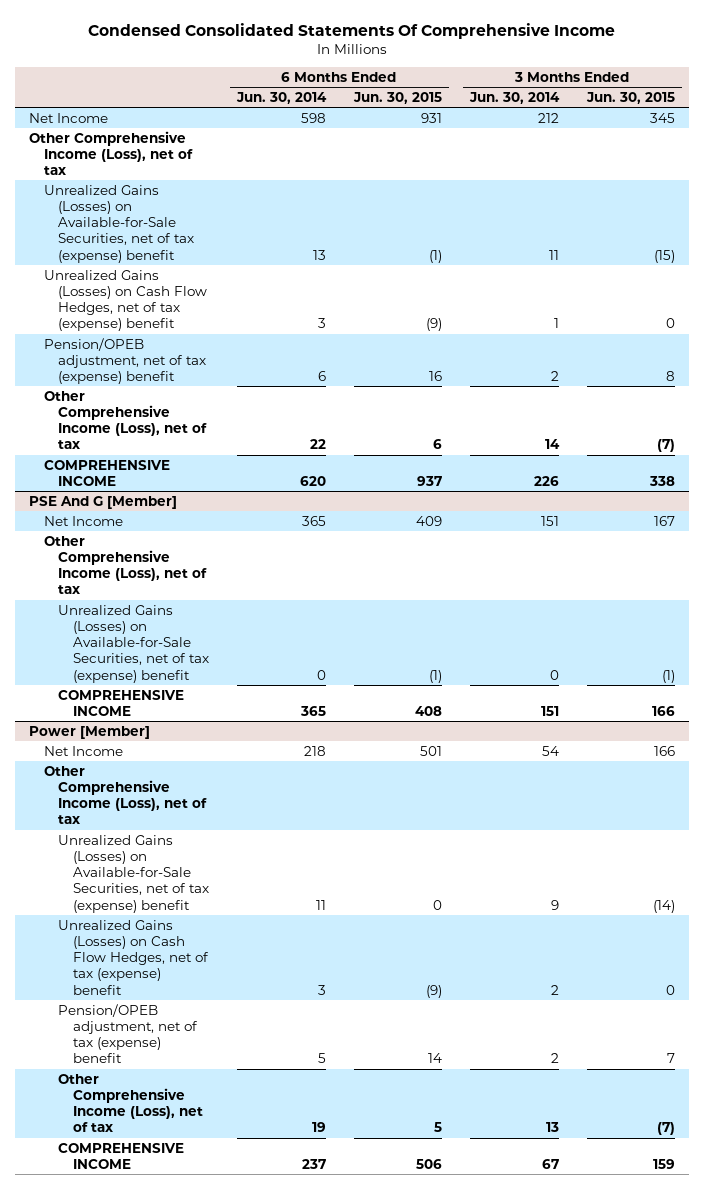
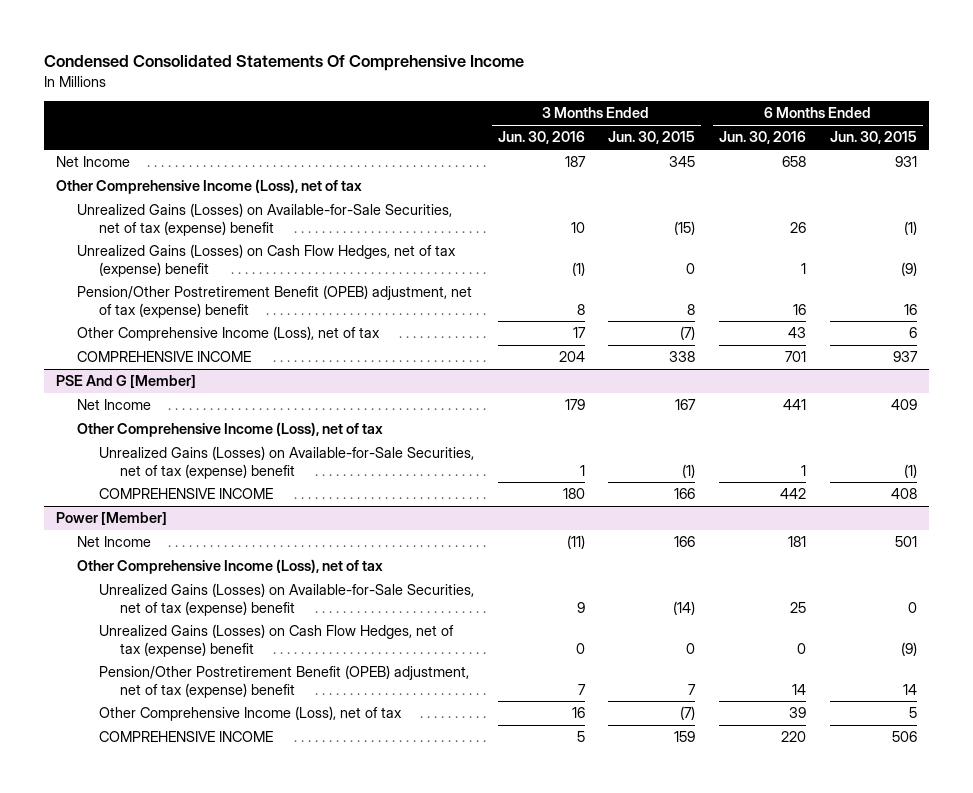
[235,92,327,105] Jun. 30, 2014 -> none
[468,92,560,105] Jun. 30, 2014 -> none
none -> [497,131,585,145] Jun. 30, 2016
none -> [719,131,807,145] Jun. 30, 2016
[43,337,207,385] Pension/OPEB adjustment, net of tax (expense) benefit -> [77,285,473,318] Pension/Other Postretirement Benefit (OPEB) adjustment, net of tax (expense) benefit
[58,1003,198,1064] Pension/OPEB adjustment, net of tax (expense) benefit -> [98,665,469,698] Pension/Other Postretirement Benefit (OPEB) adjustment, net of tax (expense) benefit

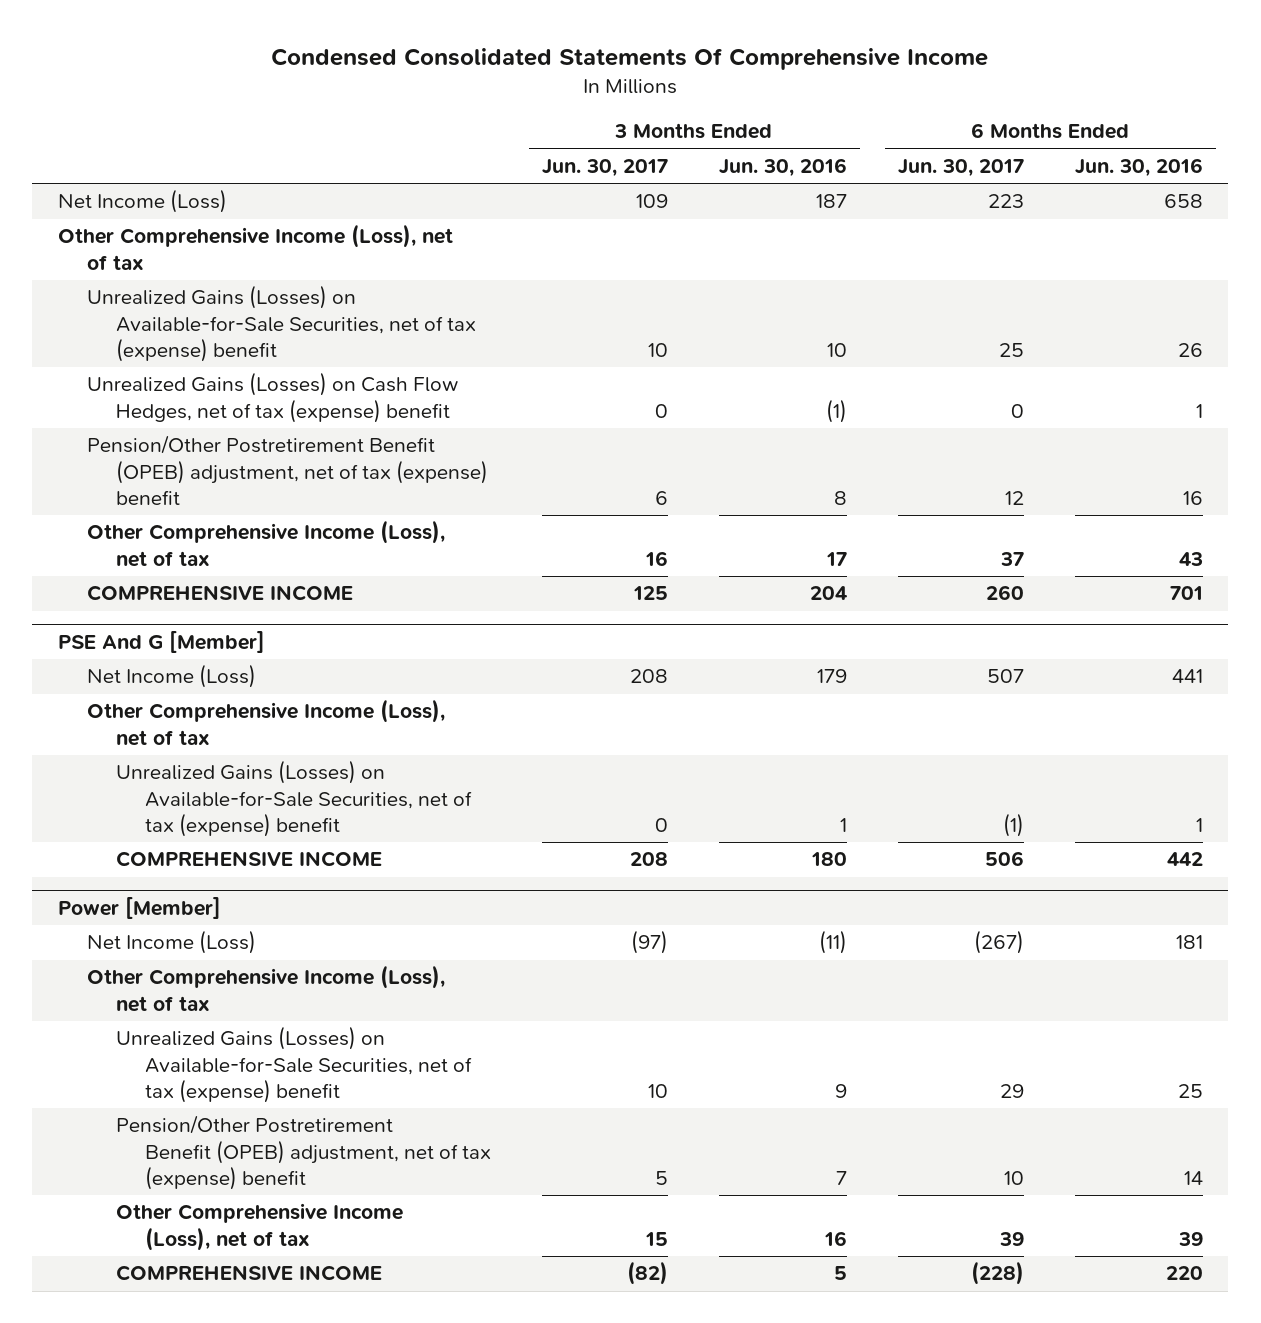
[608,131,696,145] Jun. 30, 2015 -> none
[830,131,918,145] Jun. 30, 2015 -> none
none -> [541,158,668,177] Jun. 30, 2017
none -> [897,158,1024,177] Jun. 30, 2017
[56,156,131,168] Net Income -> [57,189,227,214] Net Income (Loss)
[77,399,152,411] Net Income -> [86,664,256,689] Net Income (Loss)
[77,536,152,548] Net Income -> [86,930,256,955] Net Income (Loss)
[98,624,454,657] Unrealized Gains (Losses) on Cash Flow Hedges, net of tax (expense) benefit -> none

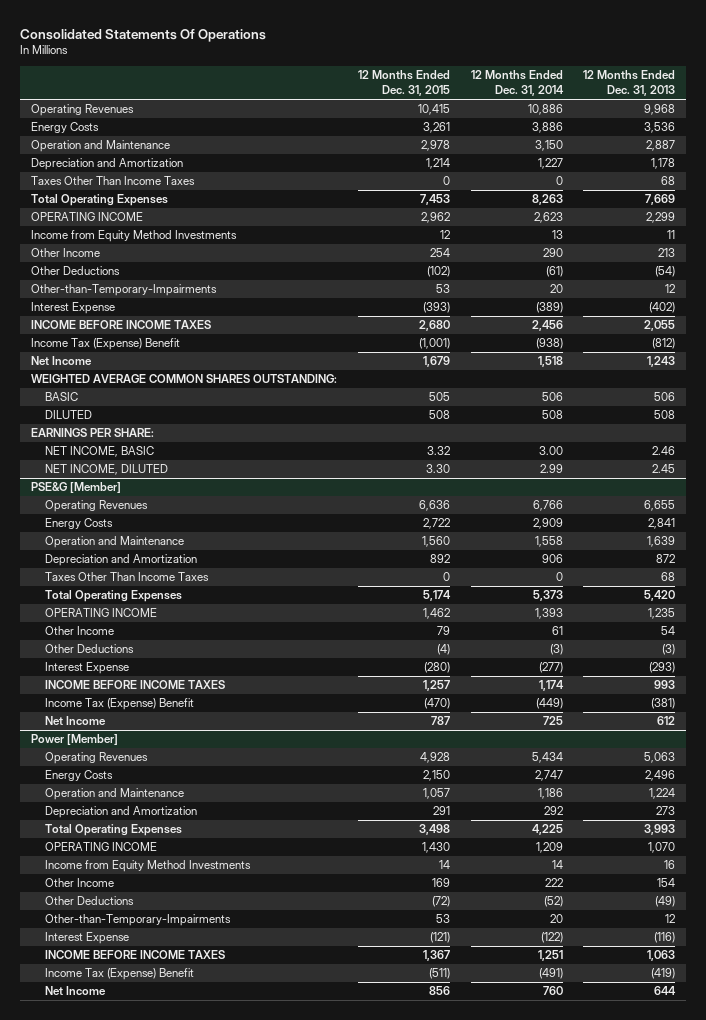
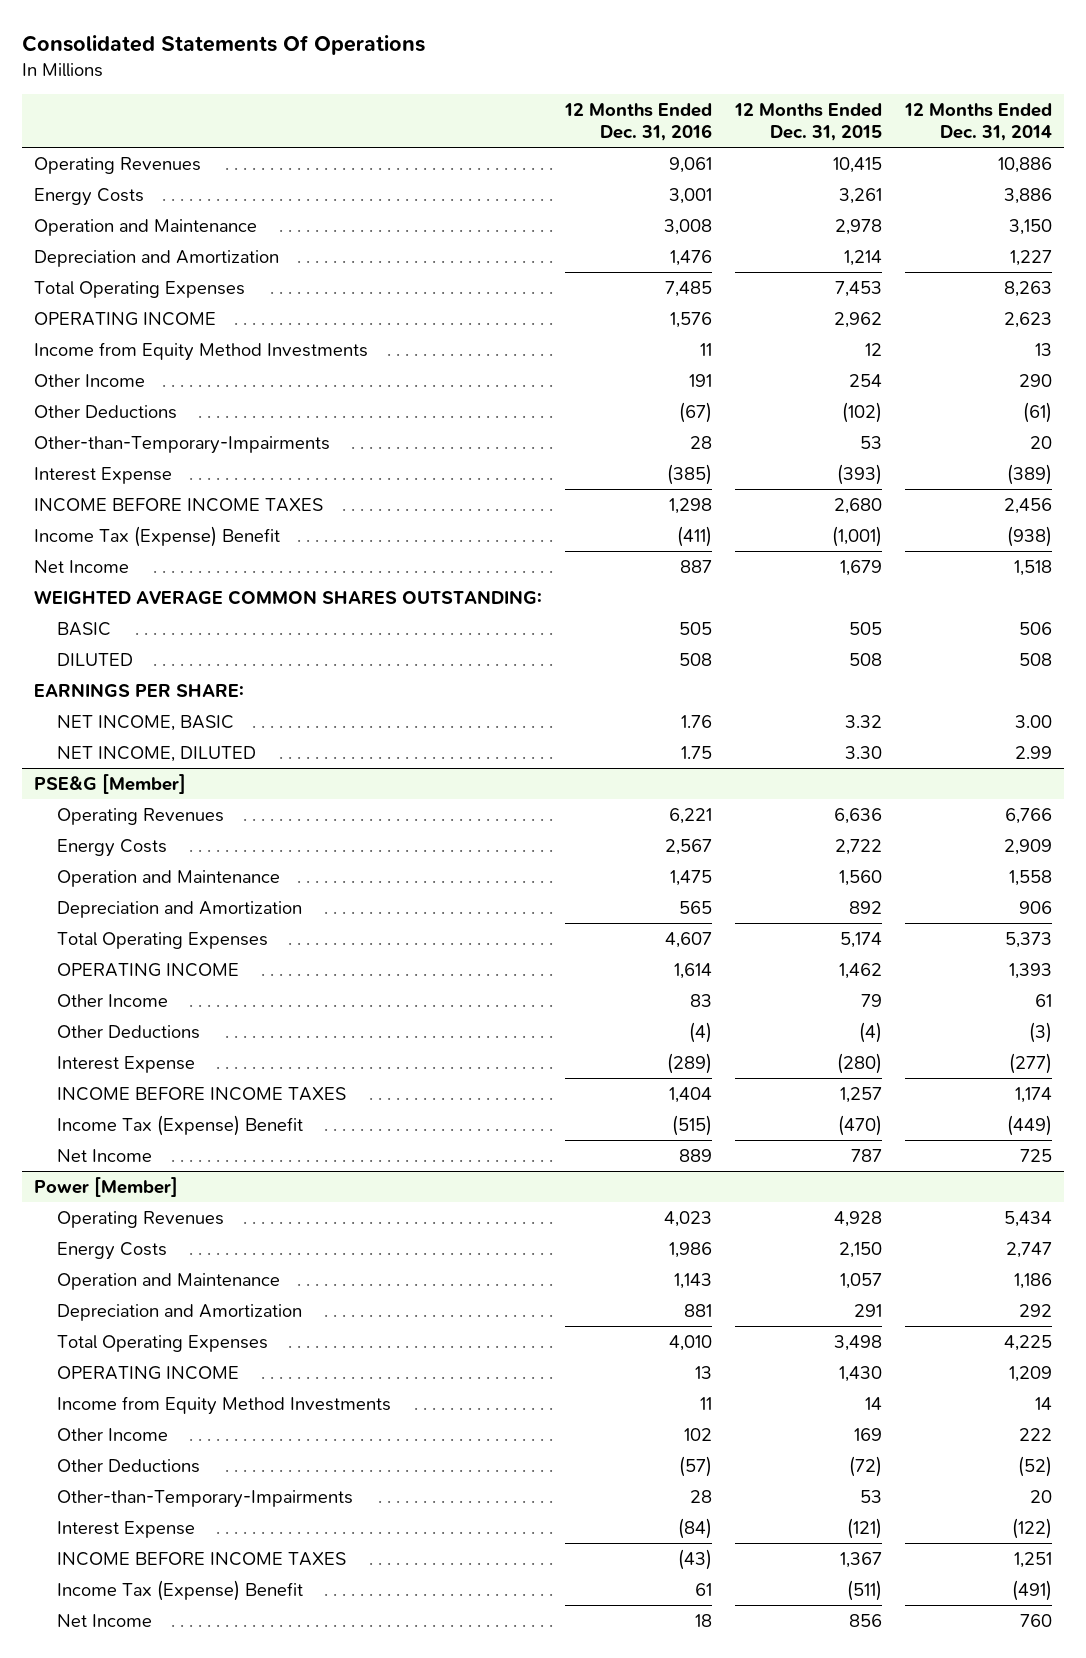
[583,70,676,97] 12 Months Ended Dec. 31, 2013 -> none
none -> [563,103,712,142] 12 Months Ended Dec. 31, 2016
[30,176,195,186] Taxes Other Than Income Taxes -> none
[45,572,210,582] Taxes Other Than Income Taxes -> none

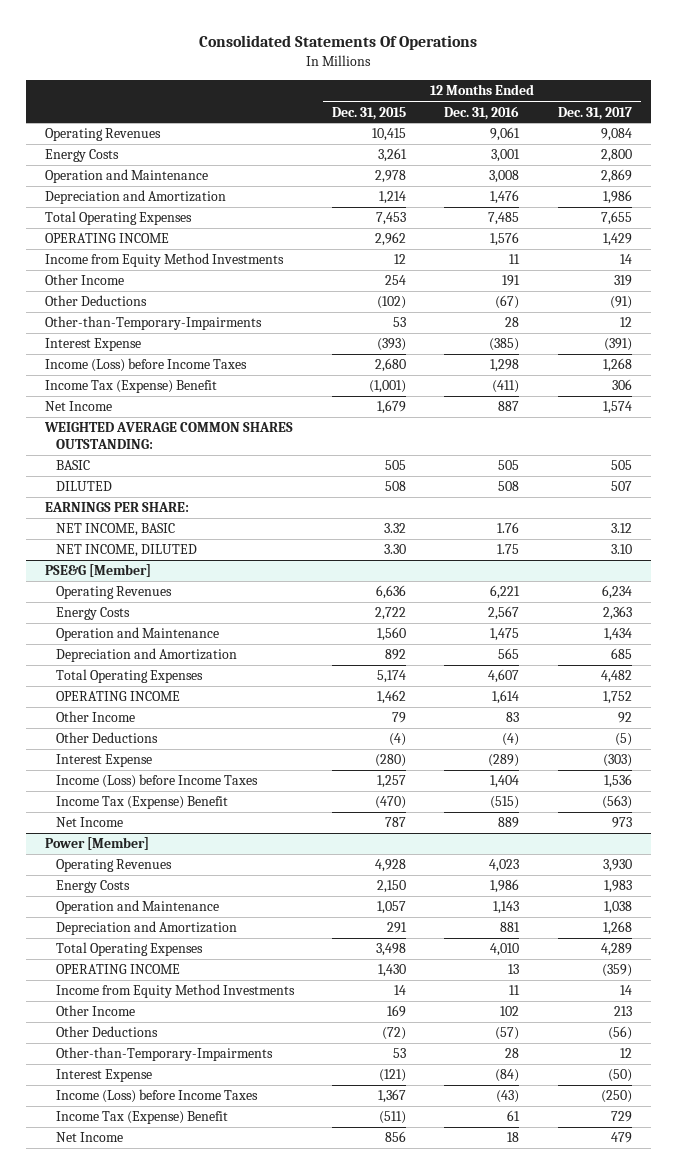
[904,103,1053,142] 12 Months Ended Dec. 31, 2014 -> none
none -> [557,106,632,120] Dec. 31, 2017
[33,497,323,512] INCOME BEFORE INCOME TAXES -> [45,358,248,373] Income (Loss) before Income Taxes
[57,1086,347,1101] INCOME BEFORE INCOME TAXES -> [55,774,258,789] Income (Loss) before Income Taxes
[57,1551,347,1566] INCOME BEFORE INCOME TAXES -> [55,1089,258,1104] Income (Loss) before Income Taxes

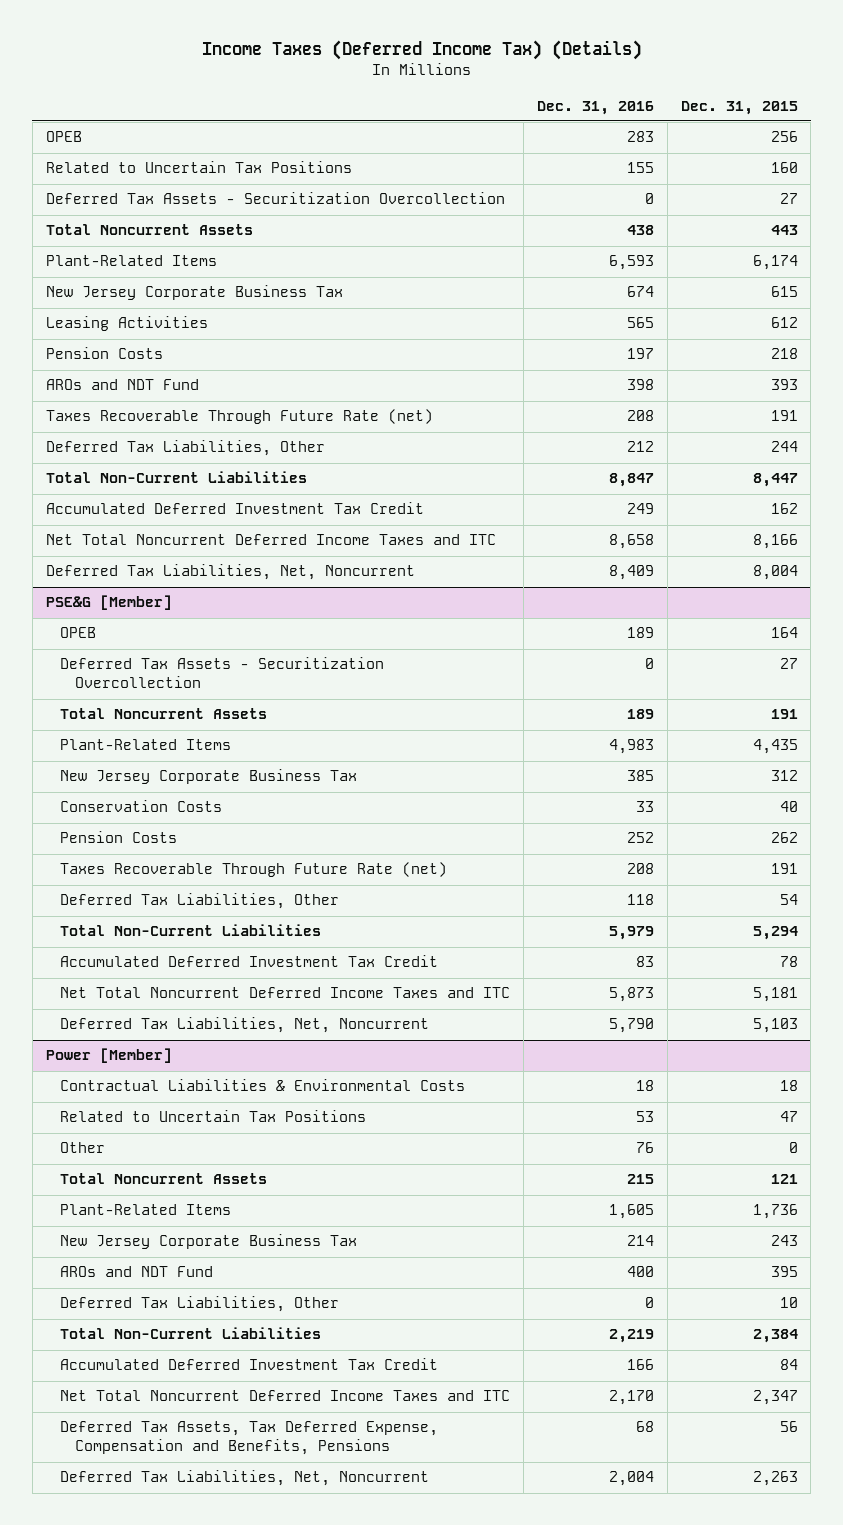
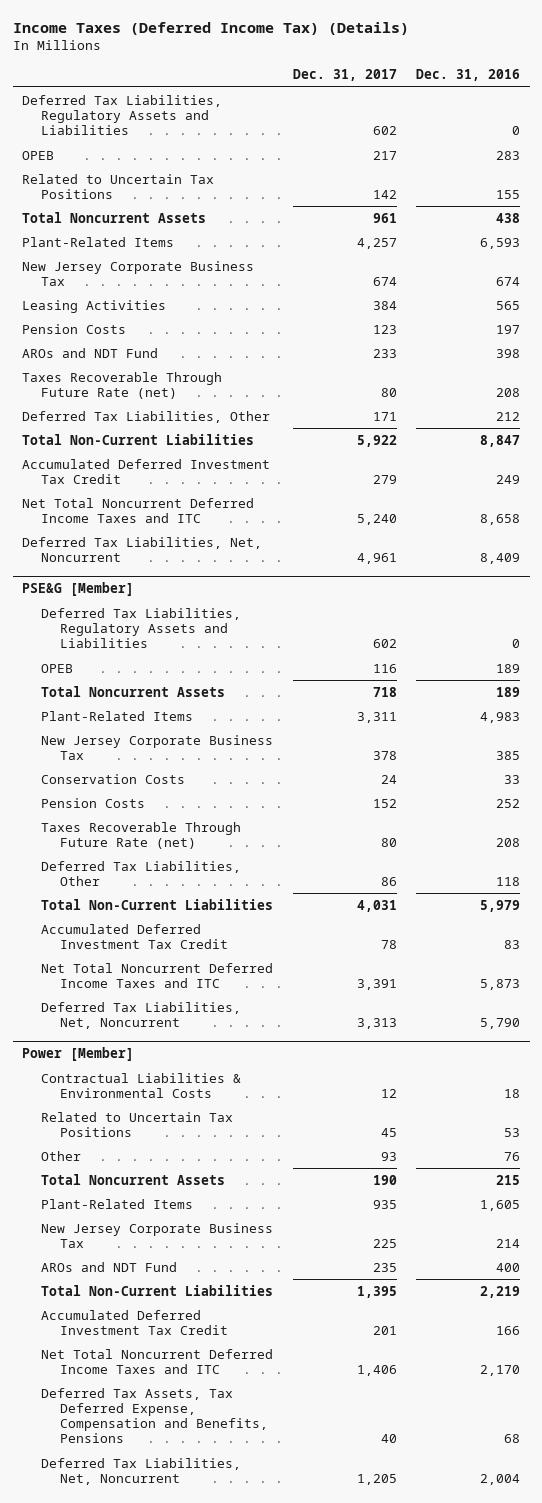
[680,100,798,115] Dec. 31, 2015 -> none
none -> [292,69,397,82] Dec. 31, 2017
none -> [22,94,223,136] Deferred Tax Liabilities, Regulatory Assets and Liabilities
[45,192,505,205] Deferred Tax Assets - Securitization Overcollection -> none
none -> [41,607,242,649] Deferred Tax Liabilities, Regulatory Assets and Liabilities
[60,657,385,689] Deferred Tax Assets - Securitization Overcollection -> none
[60,1296,340,1313] Deferred Tax Liabilities, Other -> none

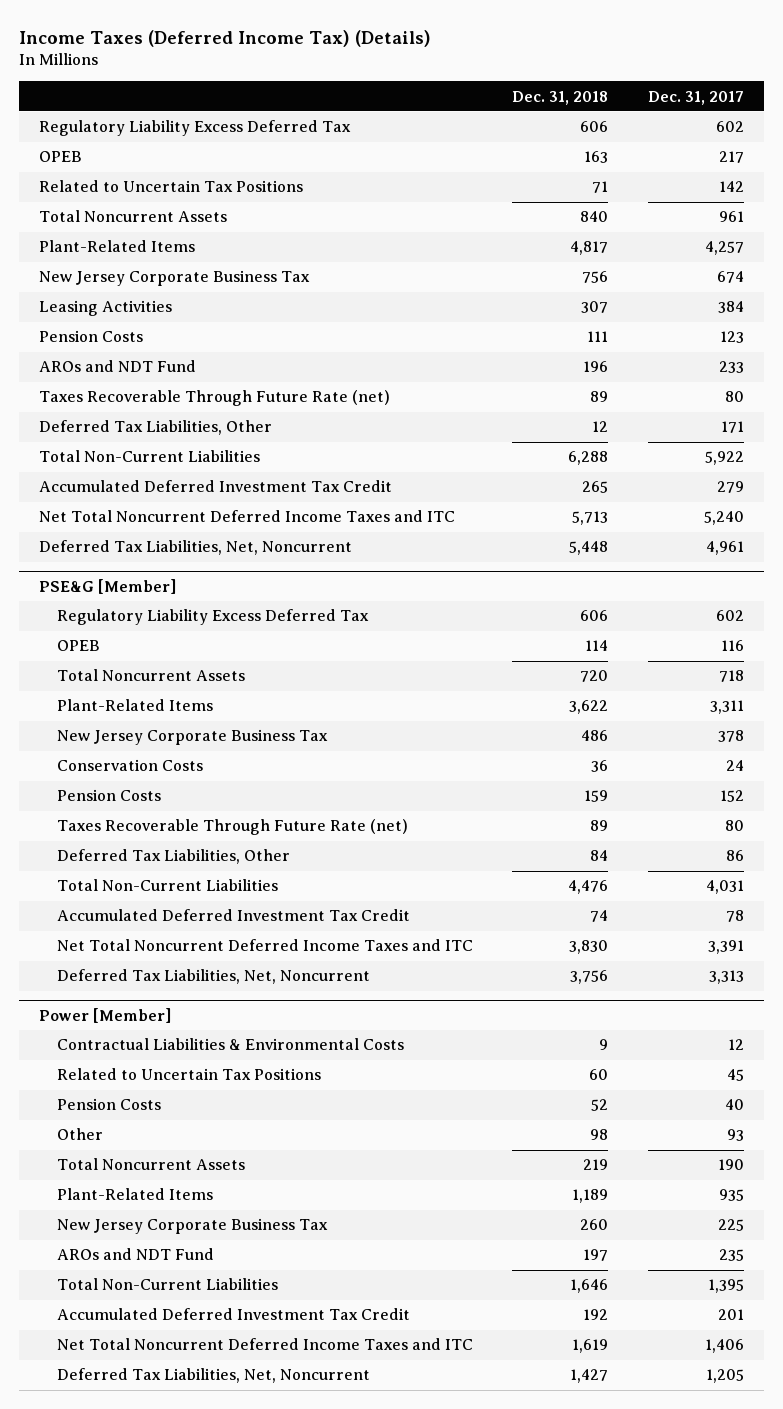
[416,69,521,82] Dec. 31, 2016 -> none
none -> [512,90,609,105] Dec. 31, 2018
[22,94,223,136] Deferred Tax Liabilities, Regulatory Assets and Liabilities -> [39,120,352,137] Regulatory Liability Excess Deferred Tax
[41,607,242,649] Deferred Tax Liabilities, Regulatory Assets and Liabilities -> [56,609,369,626] Regulatory Liability Excess Deferred Tax
none -> [56,1098,161,1111] Pension Costs
[41,1387,268,1444] Deferred Tax Assets, Tax Deferred Expense, Compensation and Benefits, Pensions -> none

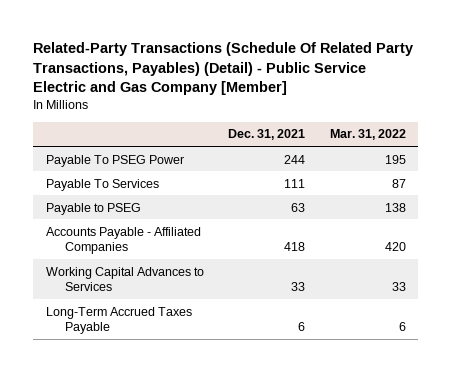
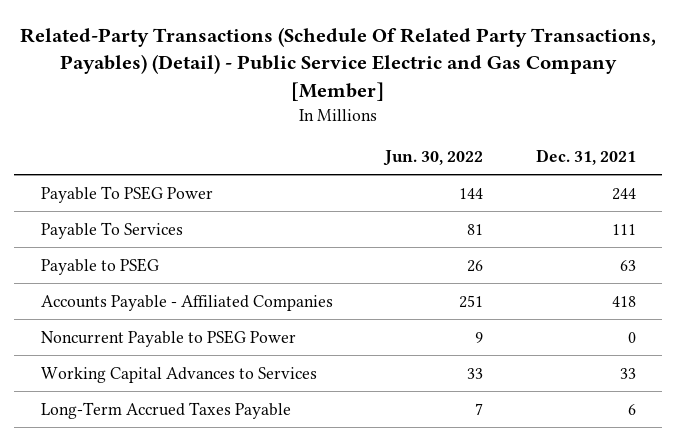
[329,129,406,141] Mar. 31, 2022 -> none
none -> [383,150,484,167] Jun. 30, 2022
none -> [40,329,296,347] Noncurrent Payable to PSEG Power

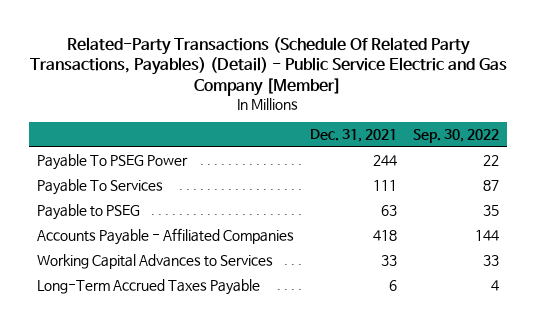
[383,150,484,167] Jun. 30, 2022 -> none
none -> [413,129,500,144] Sep. 30, 2022
[40,329,296,347] Noncurrent Payable to PSEG Power -> none

